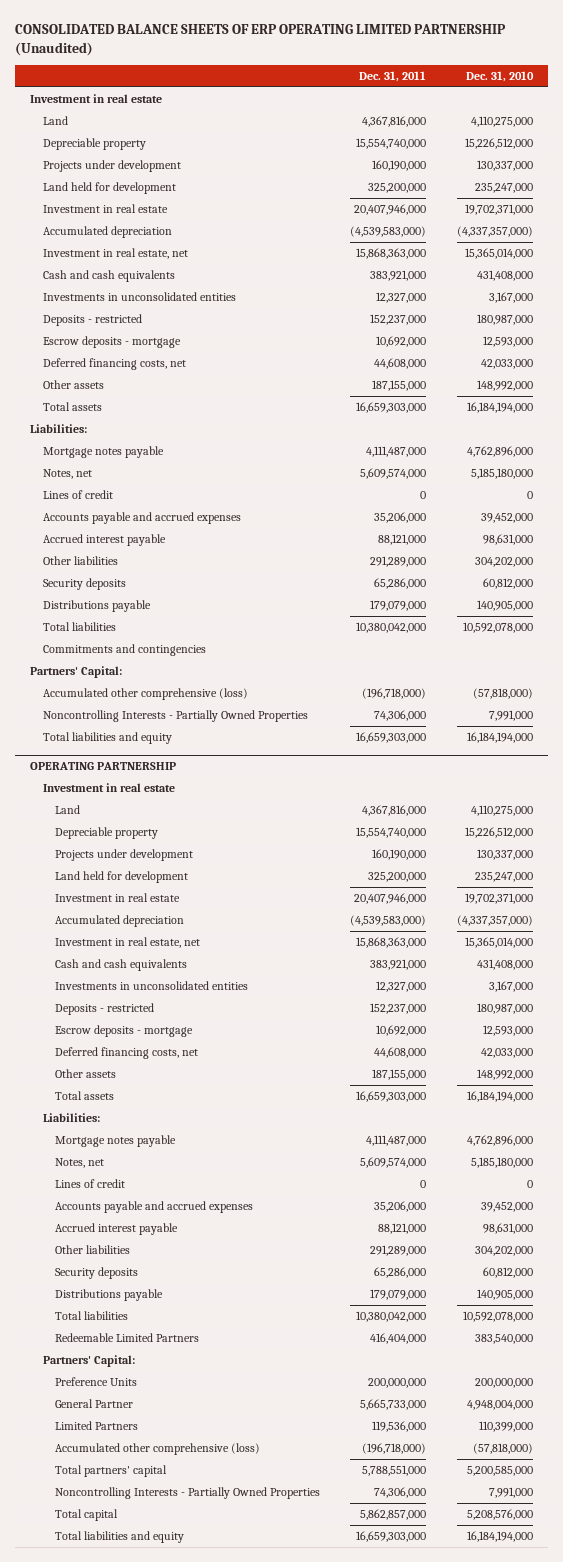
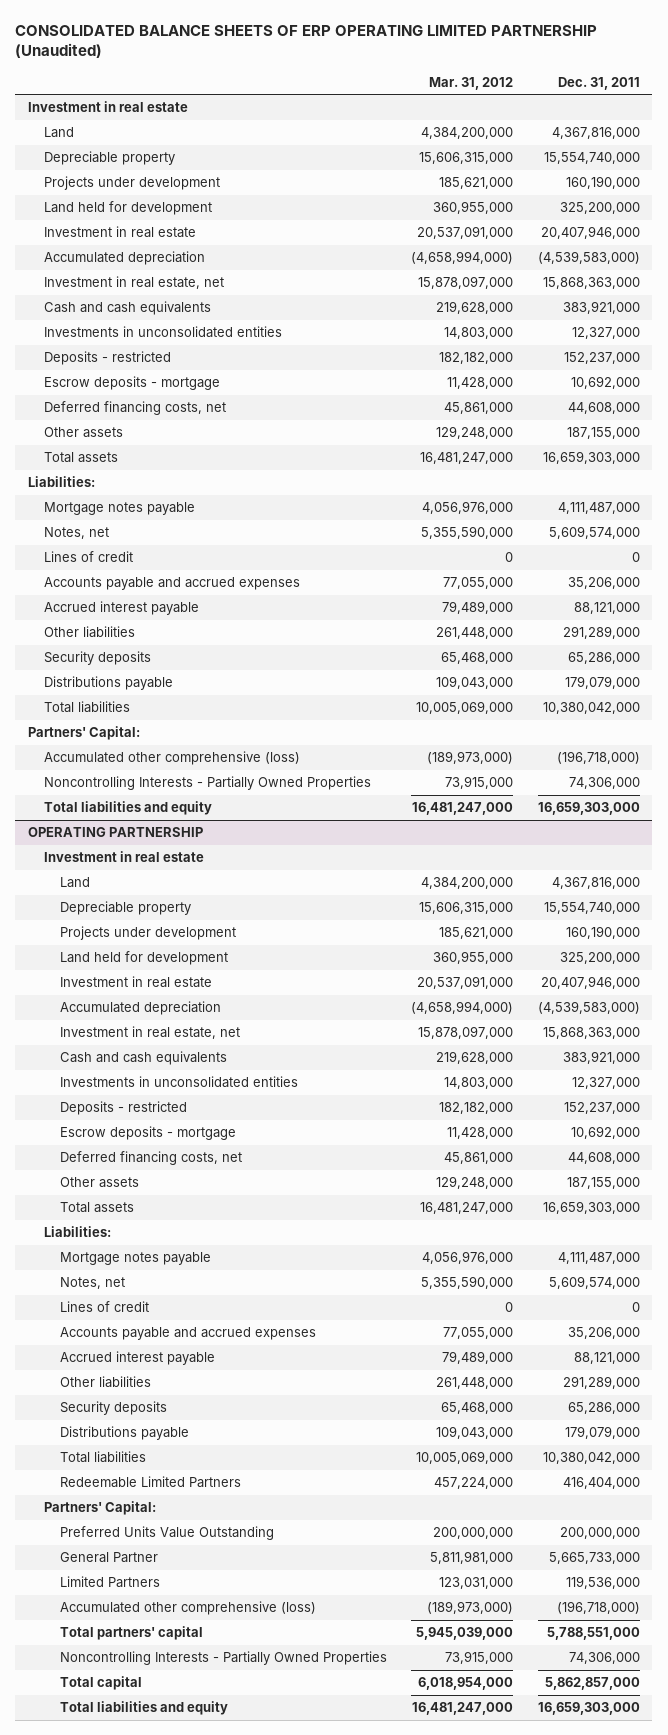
[465,70,534,82] Dec. 31, 2010 -> none
none -> [429,76,514,90] Mar. 31, 2012
[42,644,206,657] Commitments and contingencies -> none
[54,1377,137,1387] Preference Units -> none
none -> [59,1526,274,1541] Preferred Units Value Outstanding

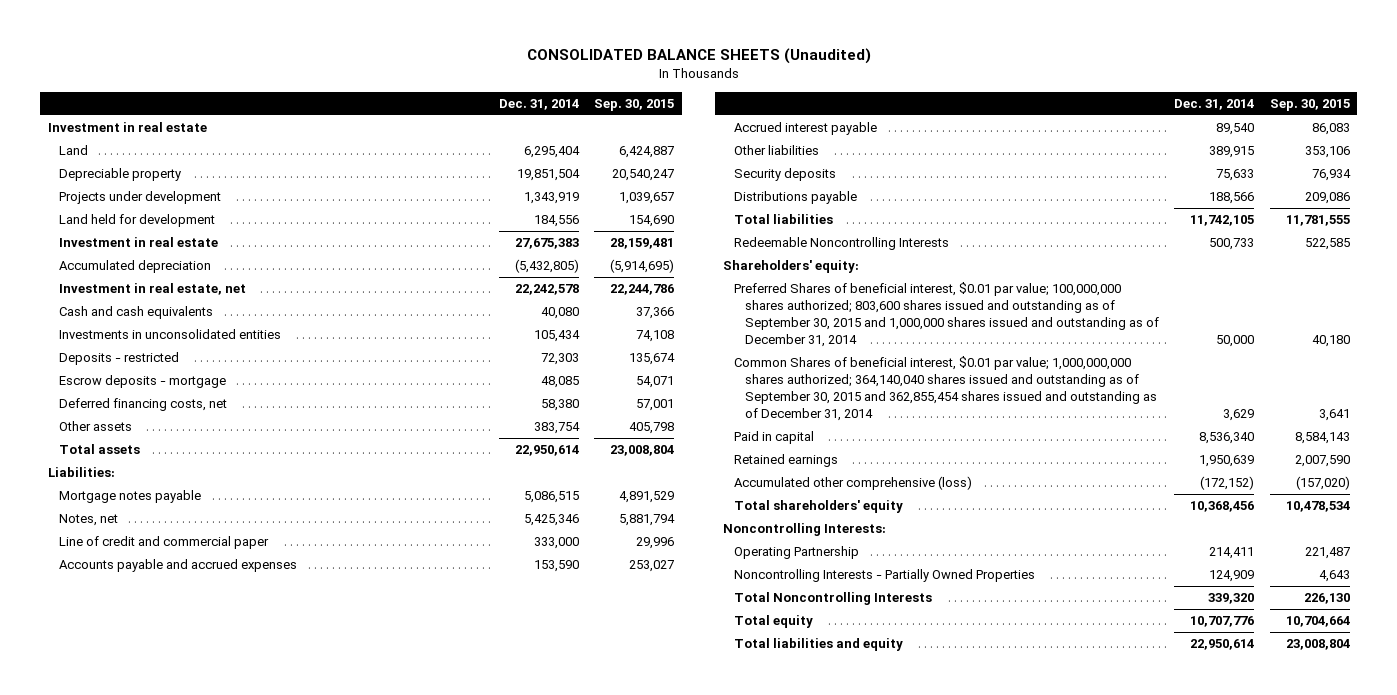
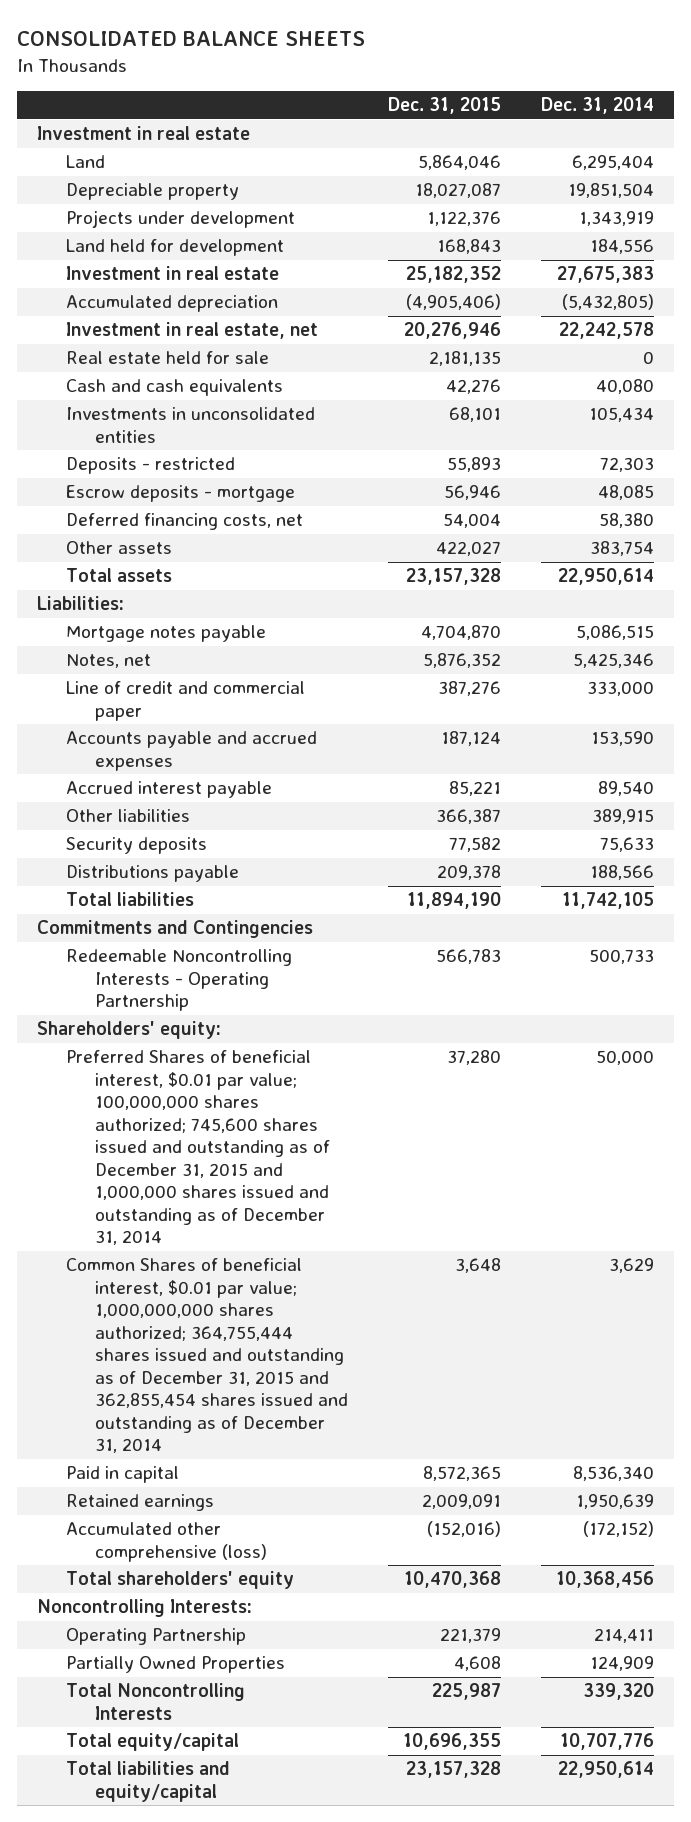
[526,48,871,65] CONSOLIDATED BALANCE SHEETS (Unaudited) -> [17,31,366,47] CONSOLIDATED BALANCE SHEETS
[594,98,675,111] Sep. 30, 2015 -> none
none -> [388,97,502,115] Dec. 31, 2015
none -> [66,351,270,365] Real estate held for sale
none -> [37,920,314,939] Commitments and Contingencies
[734,237,950,251] Redeemable Noncontrolling Interests -> [66,949,293,1012] Redeemable Noncontrolling Interests - Operating Partnership
[734,282,1160,348] Preferred Shares of beneficial interest, $0.01 par value; 100,000,000 shares authorized; 803,600 shares issued and outstanding as of September 30, 2015 and 1,000,000 shares issued and outstanding as of December 31, 2014 -> [66,1050,331,1246] Preferred Shares of beneficial interest, $0.01 par value; 100,000,000 shares authorized; 745,600 shares issued and outstanding as of December 31, 2015 and 1,000,000 shares issued and outstanding as of December 31, 2014
[734,356,1158,422] Common Shares of beneficial interest, $0.01 par value; 1,000,000,000 shares authorized; 364,140,040 shares issued and outstanding as of September 30, 2015 and 362,855,454 shares issued and outstanding as of December 31, 2014 -> [66,1258,349,1454] Common Shares of beneficial interest, $0.01 par value; 1,000,000,000 shares authorized; 364,755,444 shares issued and outstanding as of December 31, 2015 and 362,855,454 shares issued and outstanding as of December 31, 2014
[734,569,1036,583] Noncontrolling Interests - Partially Owned Properties -> [66,1656,286,1674] Partially Owned Properties
[734,615,814,629] Total equity -> [66,1733,240,1752] Total equity/capital
[734,638,904,652] Total liabilities and equity -> [66,1761,231,1802] Total liabilities and equity/capital

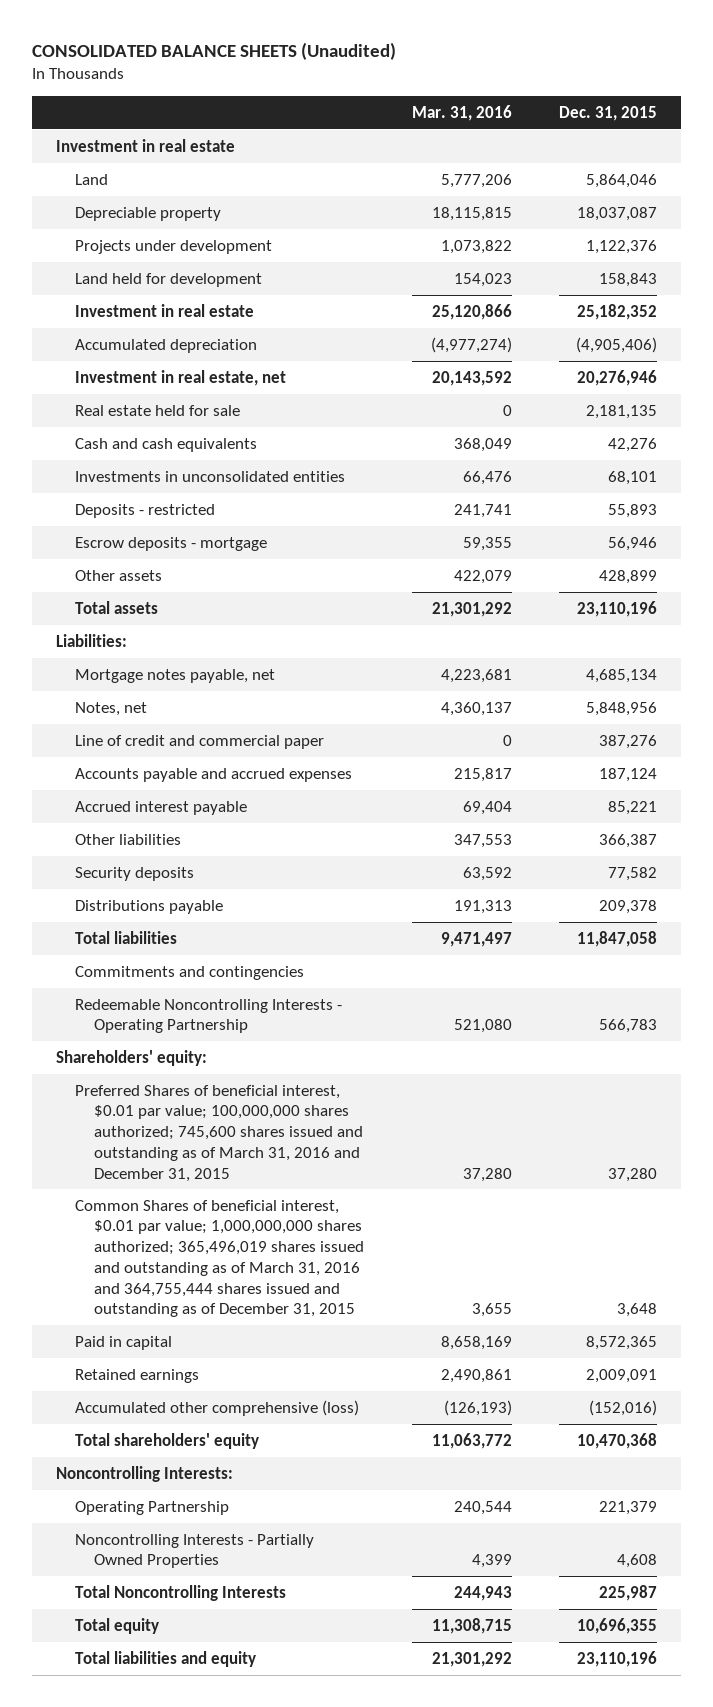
[17,31,366,47] CONSOLIDATED BALANCE SHEETS -> [31,42,396,61] CONSOLIDATED BALANCE SHEETS (Unaudited)
[541,97,655,115] Dec. 31, 2014 -> none
none -> [411,104,512,121] Mar. 31, 2016
[415,183,502,199] 18,027,087 -> [577,206,658,221] 18,037,087
[437,239,502,255] 168,843 -> [599,272,658,287] 158,843
[66,513,304,531] Deferred financing costs, net -> none
[436,541,502,557] 422,027 -> [599,569,658,584] 428,899
[406,568,502,586] 23,157,328 -> [577,600,658,617] 23,110,196
[66,625,267,643] Mortgage notes payable -> [74,668,275,683] Mortgage notes payable, net
[421,625,502,641] 4,704,870 -> [586,668,658,683] 4,685,134
[423,653,502,669] 5,876,352 -> [586,701,658,716] 5,848,956
[407,892,502,910] 11,894,190 -> [577,930,658,947] 11,847,058
[37,920,314,939] Commitments and Contingencies -> [74,965,304,980] Commitments and contingencies
[66,1050,331,1246] Preferred Shares of beneficial interest, $0.01 par value; 100,000,000 shares authorized; 745,600 shares issued and outstanding as of December 31, 2015 and 1,000,000 shares issued and outstanding as of December 31, 2014 -> [74,1084,364,1182] Preferred Shares of beneficial interest, $0.01 par value; 100,000,000 shares authorized; 745,600 shares issued and outstanding as of March 31, 2016 and December 31, 2015
[66,1258,349,1454] Common Shares of beneficial interest, $0.01 par value; 1,000,000,000 shares authorized; 364,755,444 shares issued and outstanding as of December 31, 2015 and 362,855,454 shares issued and outstanding as of December 31, 2014 -> [74,1199,365,1318] Common Shares of beneficial interest, $0.01 par value; 1,000,000,000 shares authorized; 365,496,019 shares issued and outstanding as of March 31, 2016 and 364,755,444 shares issued and outstanding as of December 31, 2015
[66,1656,286,1674] Partially Owned Properties -> [74,1533,314,1569] Noncontrolling Interests - Partially Owned Properties
[66,1733,240,1752] Total equity/capital -> [74,1617,159,1634] Total equity
[66,1761,231,1802] Total liabilities and equity/capital -> [74,1650,256,1667] Total liabilities and equity
[406,1761,502,1779] 23,157,328 -> [577,1650,658,1667] 23,110,196

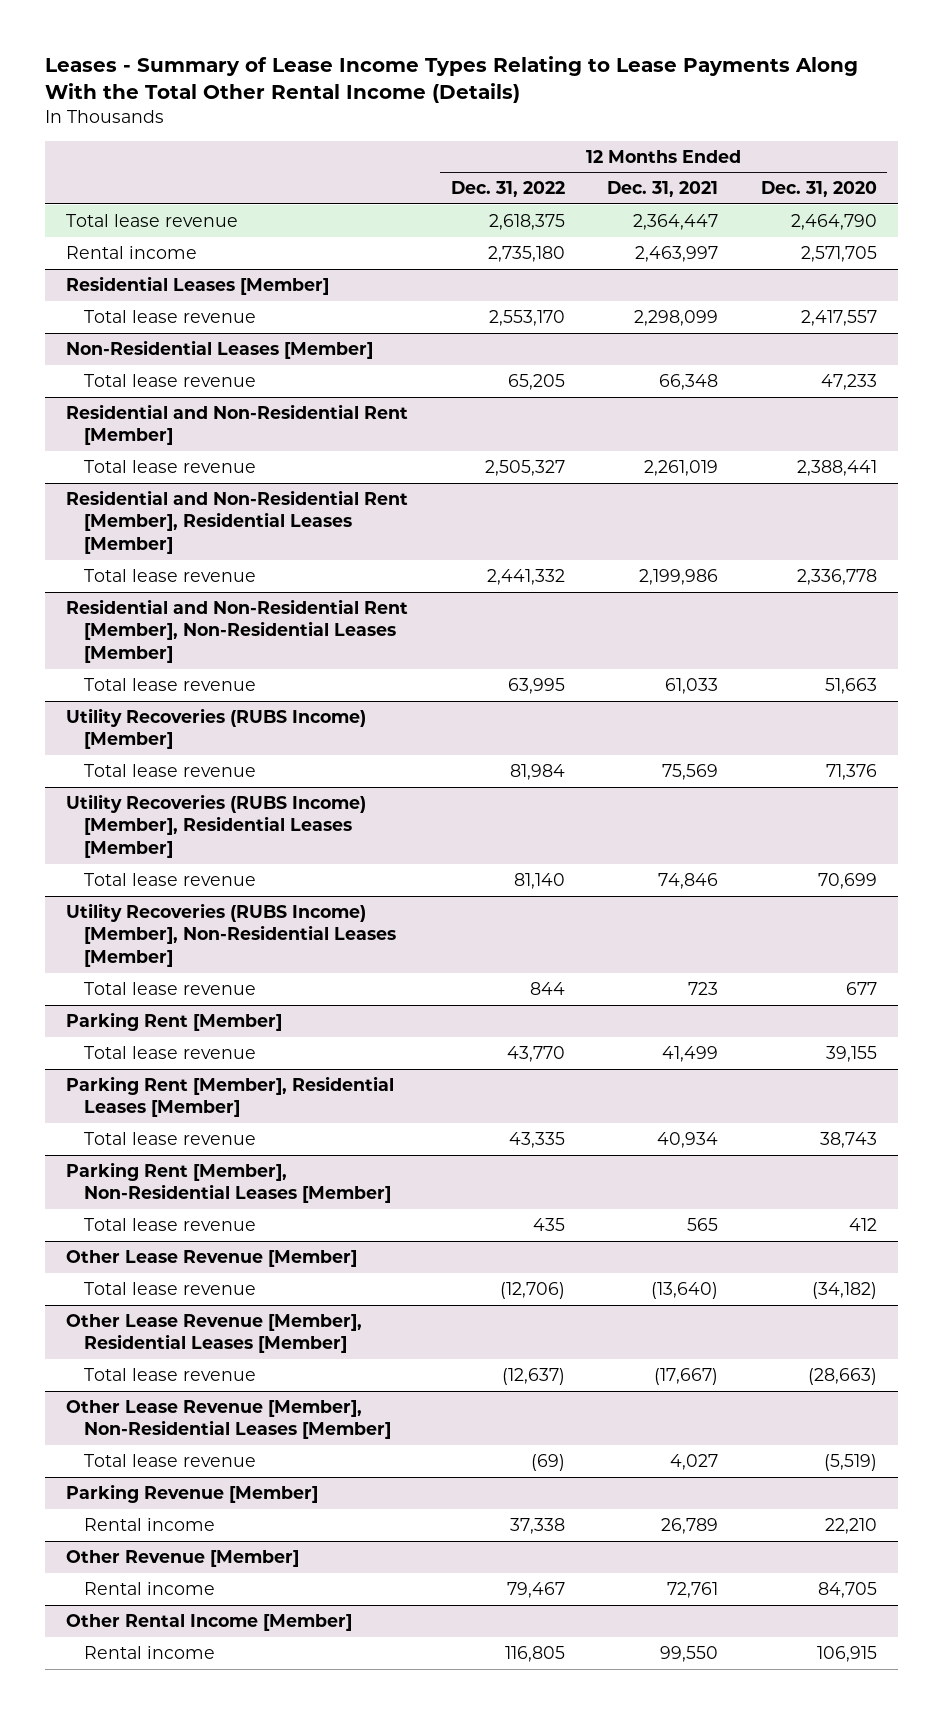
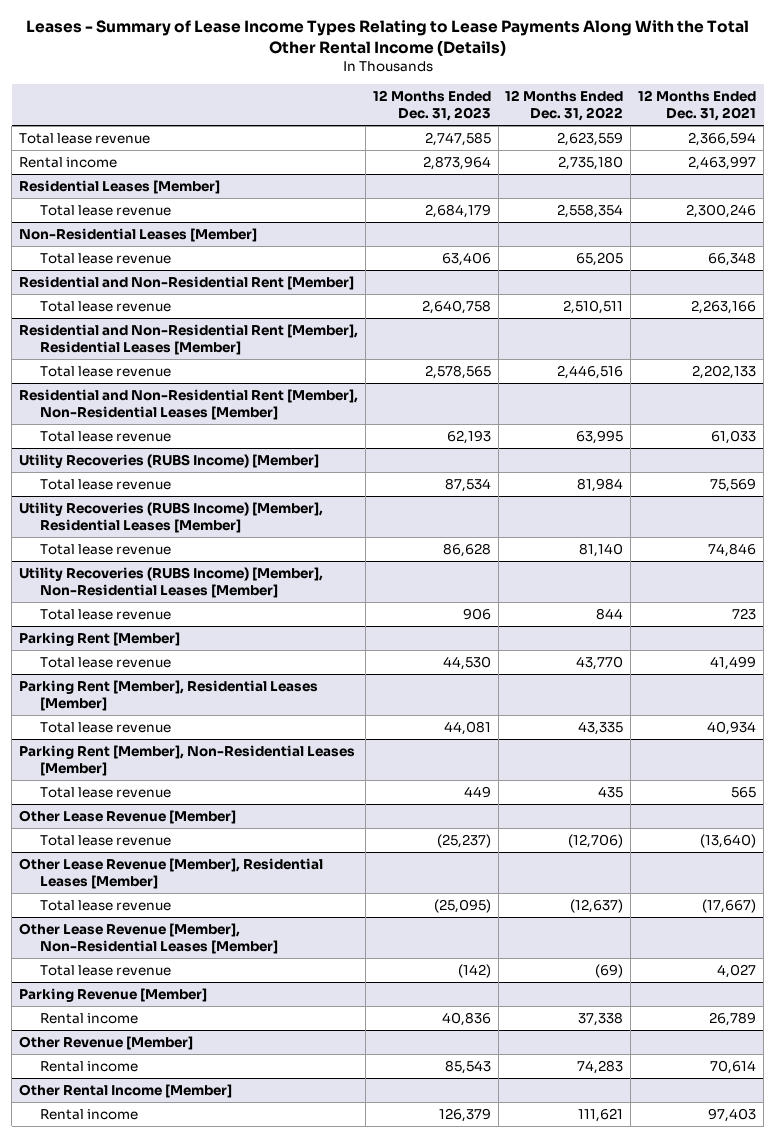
[760,181,877,198] Dec. 31, 2020 -> none
none -> [372,90,491,122] 12 Months Ended Dec. 31, 2023
[488,213,565,230] 2,618,375 -> [557,131,624,146] 2,623,559
[633,213,719,230] 2,364,447 -> [688,131,757,146] 2,366,594
[488,309,565,326] 2,553,170 -> [557,203,624,218] 2,558,354
[634,309,719,326] 2,298,099 -> [686,203,757,218] 2,300,246
[484,459,565,476] 2,505,327 -> [563,299,624,314] 2,510,511
[644,459,719,476] 2,261,019 -> [691,299,757,314] 2,263,166
[486,568,565,585] 2,441,332 -> [557,364,624,379] 2,446,516
[639,568,719,585] 2,199,986 -> [692,364,757,379] 2,202,133
[506,1581,565,1598] 79,467 -> [577,1059,624,1074] 74,283
[667,1581,719,1598] 72,761 -> [710,1059,757,1074] 70,614
[504,1645,565,1662] 116,805 -> [578,1107,624,1122] 111,621
[660,1645,719,1662] 99,550 -> [708,1107,757,1122] 97,403

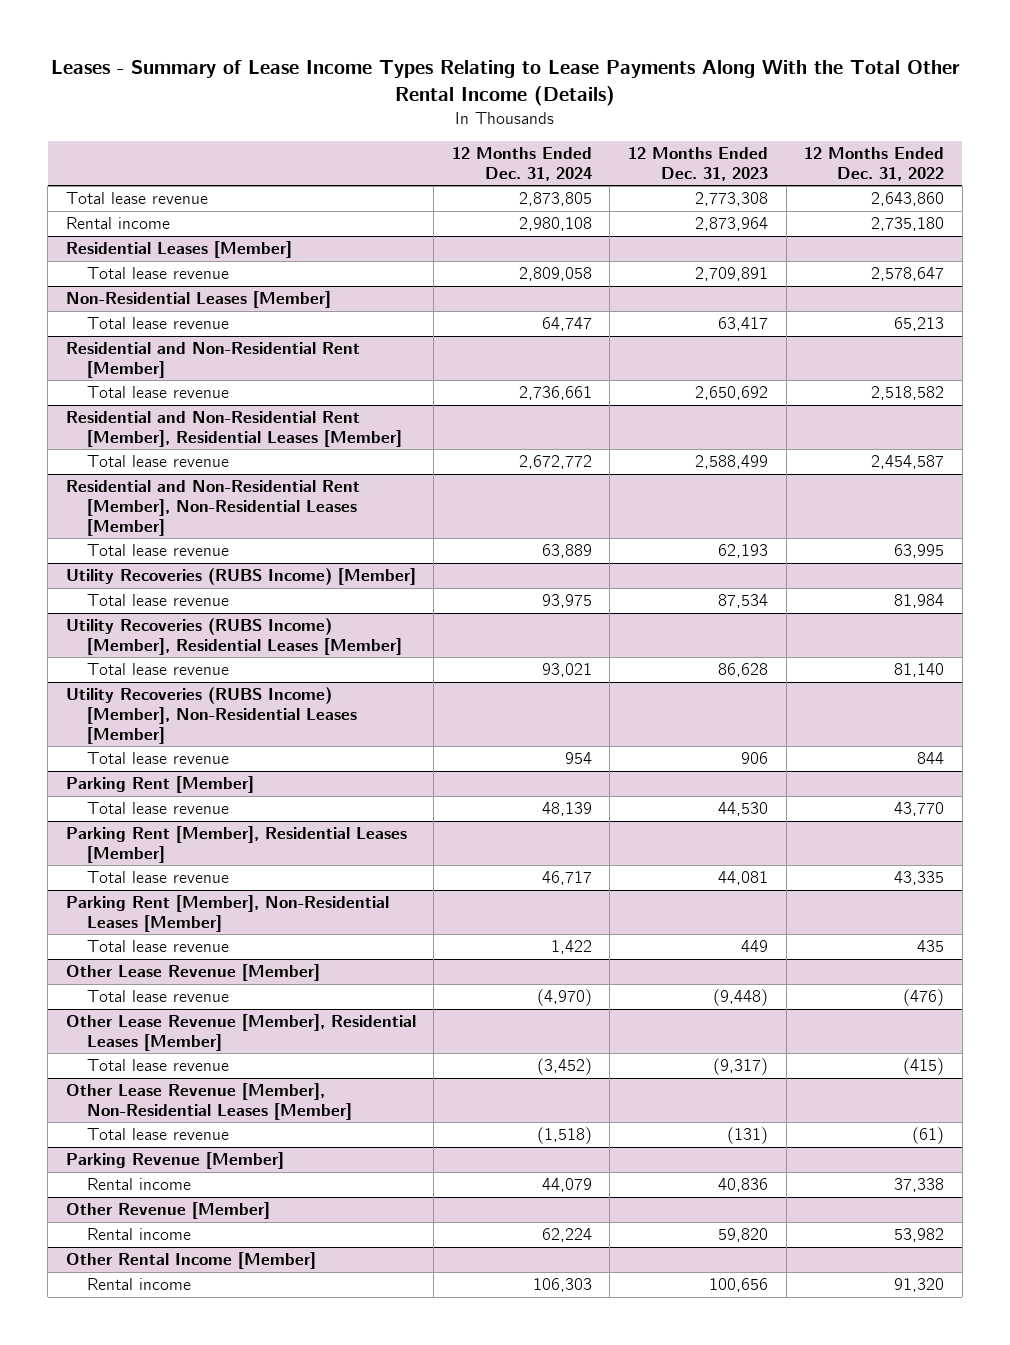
[638,90,757,122] 12 Months Ended Dec. 31, 2021 -> none
none -> [451,147,592,181] 12 Months Ended Dec. 31, 2024
[424,131,491,146] 2,747,585 -> [694,192,768,207] 2,773,308
[557,131,624,146] 2,623,559 -> [871,192,945,207] 2,643,860
[424,203,491,218] 2,684,179 -> [694,267,768,282] 2,709,891
[557,203,624,218] 2,558,354 -> [871,267,945,282] 2,578,647
[441,251,491,266] 63,406 -> [717,317,768,332] 63,417
[576,251,624,266] 65,205 -> [894,317,945,332] 65,213
[421,299,491,314] 2,640,758 -> [694,386,768,401] 2,650,692
[563,299,624,314] 2,510,511 -> [871,386,945,401] 2,518,582
[424,364,491,379] 2,578,565 -> [694,455,768,470] 2,588,499
[557,364,624,379] 2,446,516 -> [871,455,945,470] 2,454,587
[436,833,491,848] (25,237) -> [712,989,768,1007] (9,448)
[568,833,624,848] (12,706) -> [903,989,945,1007] (476)
[433,898,491,913] (25,095) -> [712,1058,768,1076] (9,317)
[570,898,624,913] (12,637) -> [903,1058,945,1076] (415)
[457,963,491,978] (142) -> [726,1127,768,1145] (131)
[595,963,624,978] (69) -> [912,1127,945,1145] (61)
[444,1059,491,1074] 85,543 -> [717,1228,768,1243] 59,820
[577,1059,624,1074] 74,283 -> [894,1228,945,1243] 53,982
[438,1107,491,1122] 126,379 -> [708,1278,768,1293] 100,656
[578,1107,624,1122] 111,621 -> [894,1278,945,1293] 91,320

